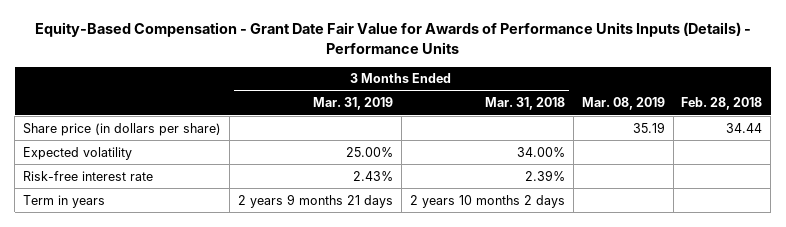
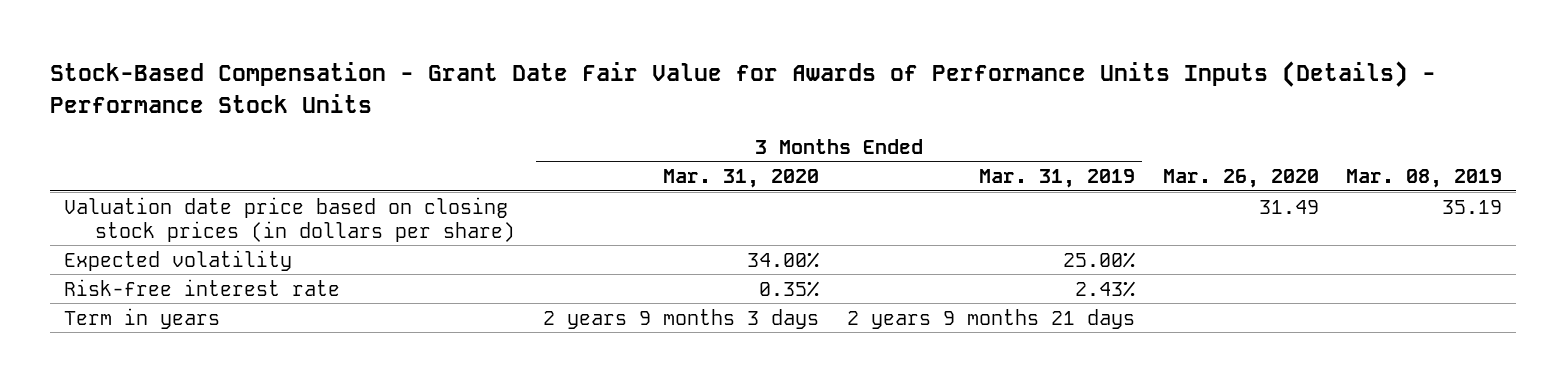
[34,22,751,55] Equity-Based Compensation - Grant Date Fair Value for Awards of Performance Units Inputs (Details) - Performance Units -> [50,61,1437,113] Stock-Based Compensation - Grant Date Fair Value for Awards of Performance Units Inputs (Details) - Performance Stock Units
[484,97,565,111] Mar. 31, 2018 -> none
[681,97,763,111] Feb. 28, 2018 -> none
none -> [662,169,819,189] Mar. 31, 2020
none -> [1162,169,1319,189] Mar. 26, 2020
[23,122,222,136] Share price (in dollars per share) -> [64,196,515,242] Valuation date price based on closing stock prices (in dollars per share)

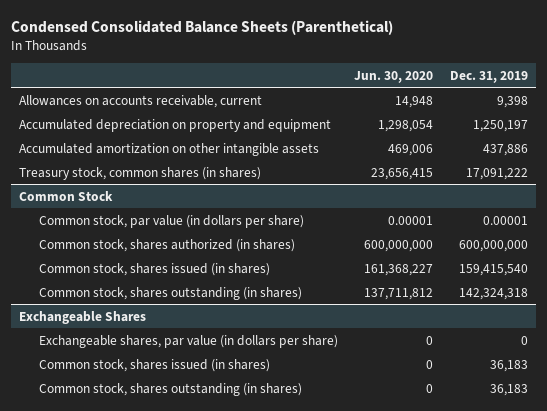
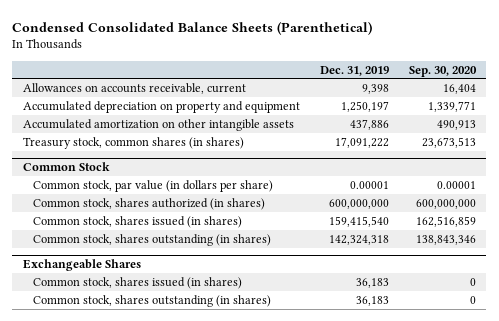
[354,70,434,83] Jun. 30, 2020 -> none
none -> [409,65,478,77] Sep. 30, 2020
[38,334,338,348] Exchangeable shares, par value (in dollars per share) -> none

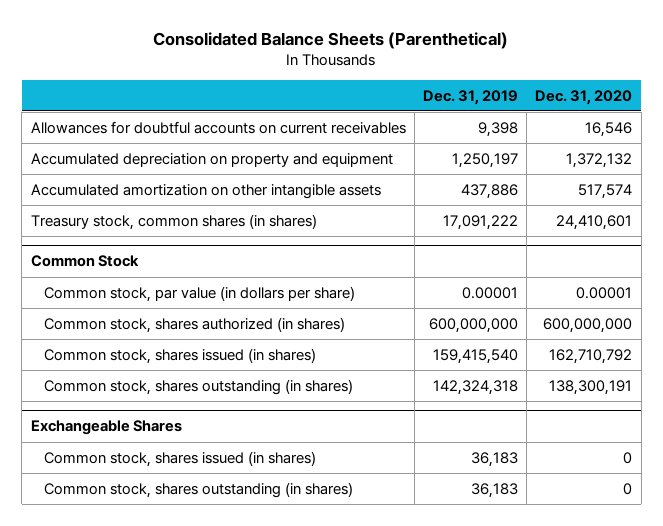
[12,20,373,35] Condensed Consolidated Balance Sheets (Parenthetical) -> [153,31,509,49] Consolidated Balance Sheets (Parenthetical)
[409,65,478,77] Sep. 30, 2020 -> none
none -> [535,89,633,105] Dec. 31, 2020
[22,82,246,94] Allowances on accounts receivable, current -> [30,120,406,134] Allowances for doubtful accounts on current receivables

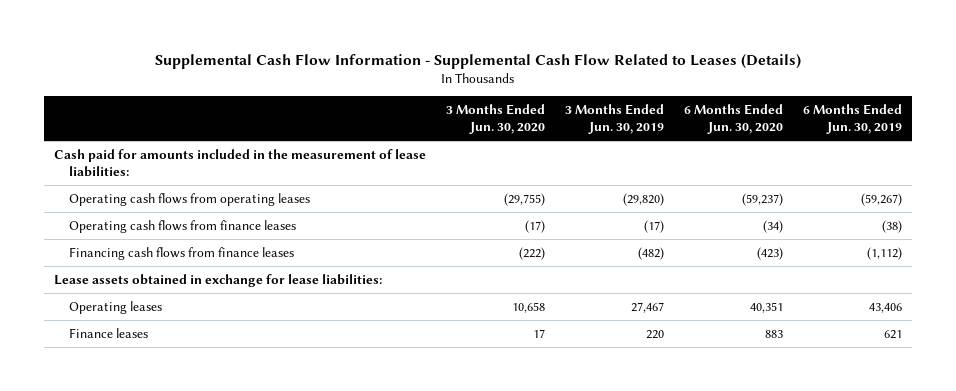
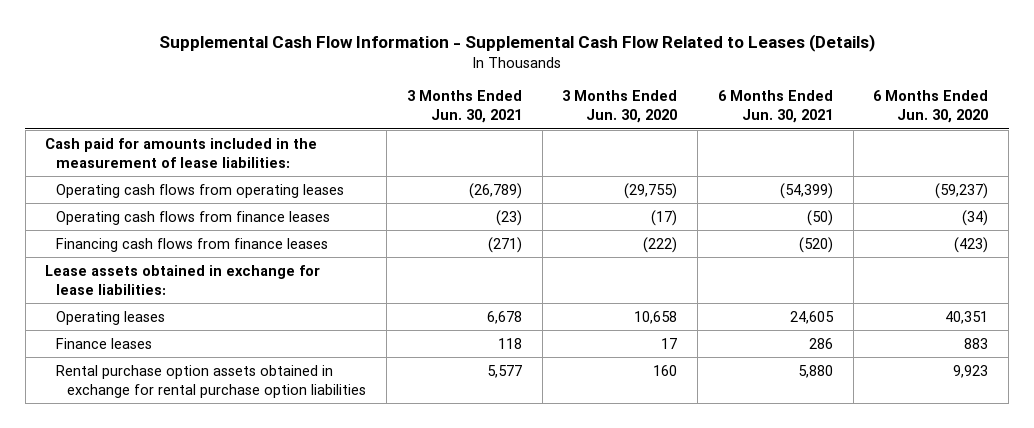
[564,104,664,135] 3 Months Ended Jun. 30, 2019 -> none
[803,104,903,135] 6 Months Ended Jun. 30, 2019 -> none
none -> [406,90,522,124] 3 Months Ended Jun. 30, 2021
none -> [717,90,833,124] 6 Months Ended Jun. 30, 2021
none -> [56,364,367,398] Rental purchase option assets obtained in exchange for rental purchase option liabilities

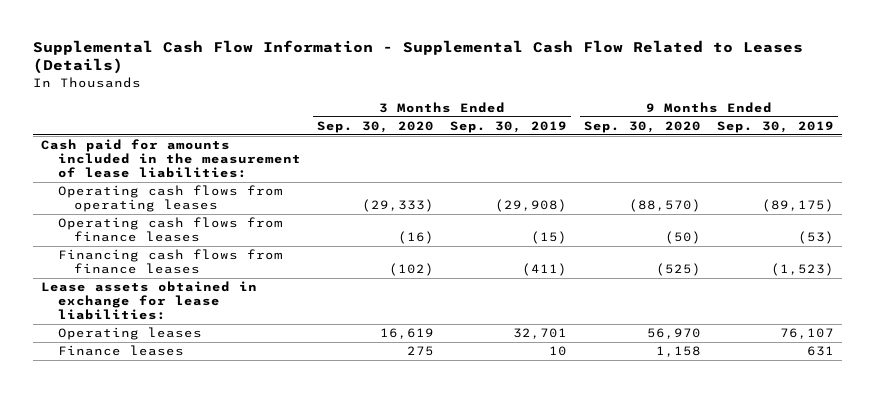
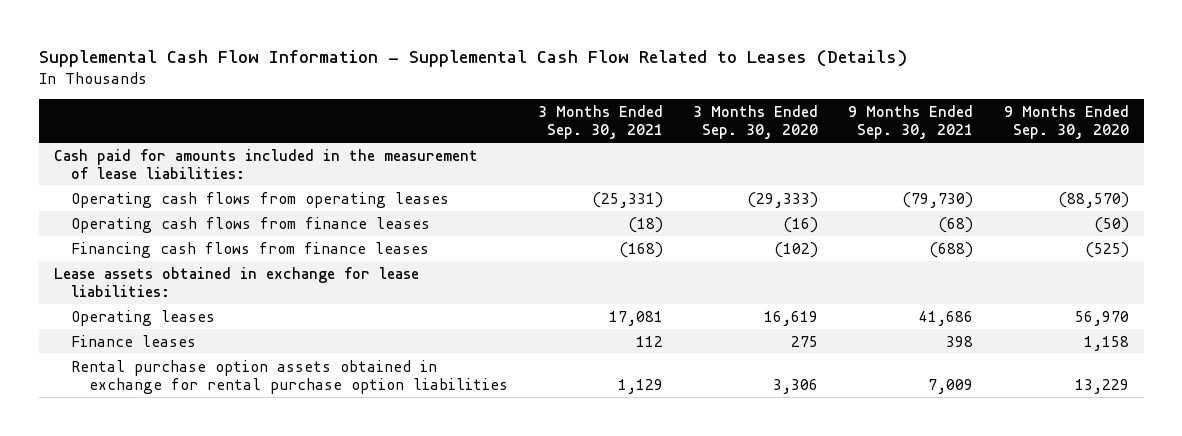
[450,121,568,134] Sep. 30, 2019 -> none
[716,121,834,134] Sep. 30, 2019 -> none
none -> [538,105,664,140] 3 Months Ended Sep. 30, 2021
none -> [848,105,974,140] 9 Months Ended Sep. 30, 2021
none -> [71,360,508,395] Rental purchase option assets obtained in exchange for rental purchase option liabilities

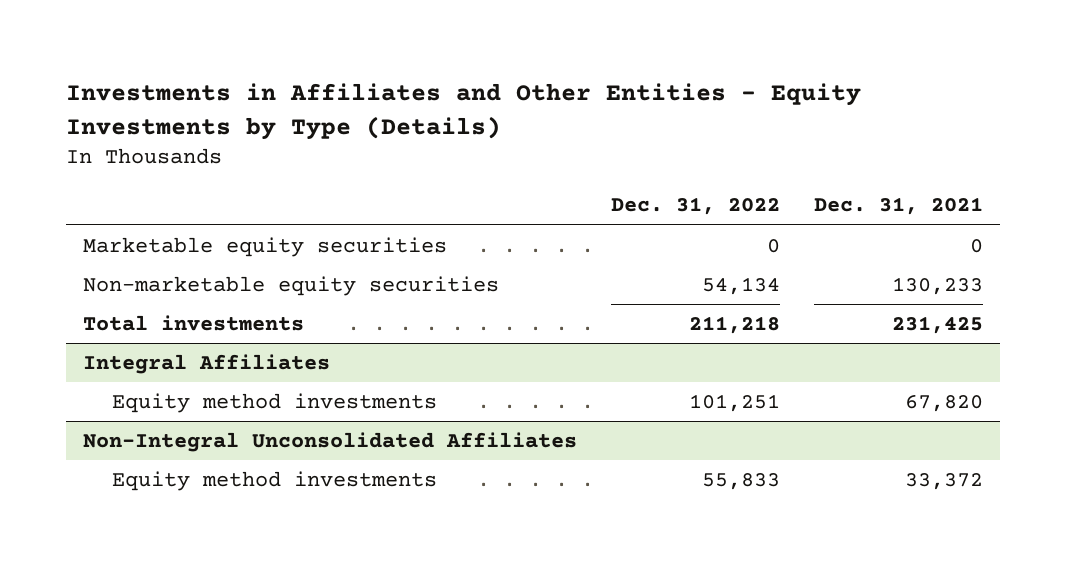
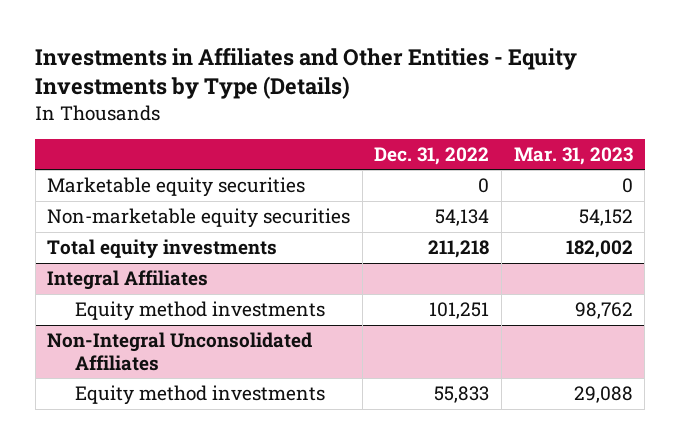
[813,197,983,216] Dec. 31, 2021 -> none
none -> [513,146,633,165] Mar. 31, 2023
[82,315,304,332] Total investments -> [47,239,278,260] Total equity investments

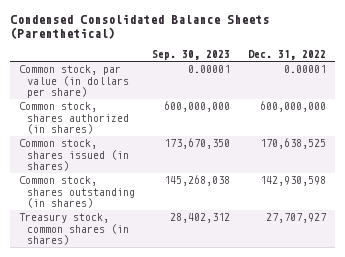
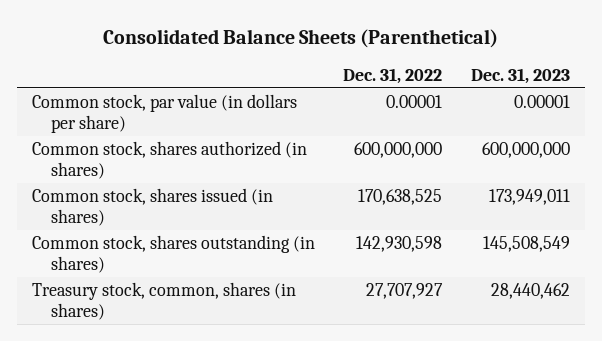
[10,14,270,40] Condensed Consolidated Balance Sheets (Parenthetical) -> [102,29,498,49] Consolidated Balance Sheets (Parenthetical)
[152,50,231,61] Sep. 30, 2023 -> none
none -> [471,67,571,84] Dec. 31, 2023
[18,213,129,246] Treasury stock, common shares (in shares) -> [31,282,296,321] Treasury stock, common, shares (in shares)

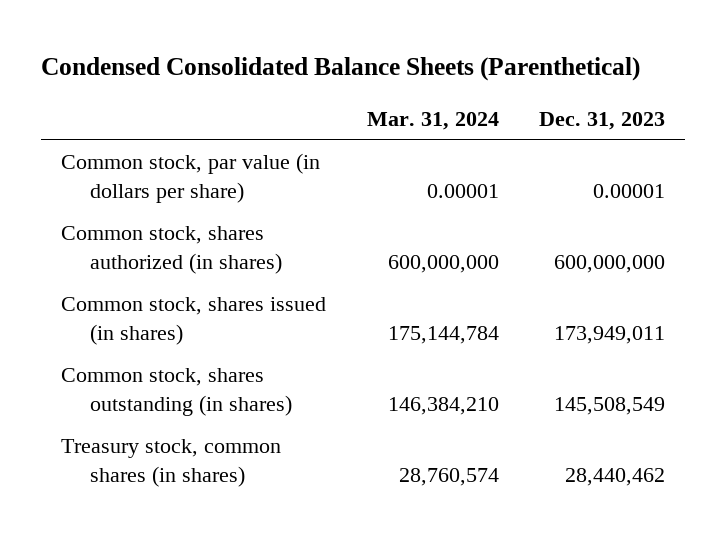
[102,29,498,49] Consolidated Balance Sheets (Parenthetical) -> [41,57,641,82] Condensed Consolidated Balance Sheets (Parenthetical)
[343,67,443,84] Dec. 31, 2022 -> none
none -> [366,111,499,130] Mar. 31, 2024
[31,282,296,321] Treasury stock, common, shares (in shares) -> [61,439,282,487] Treasury stock, common shares (in shares)

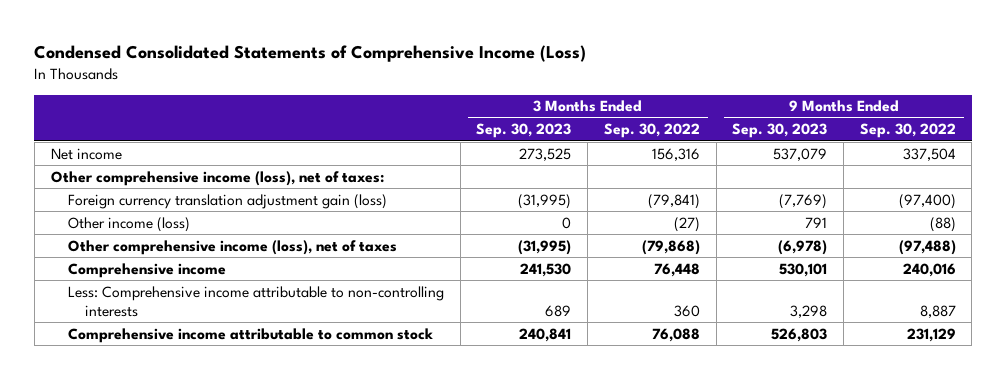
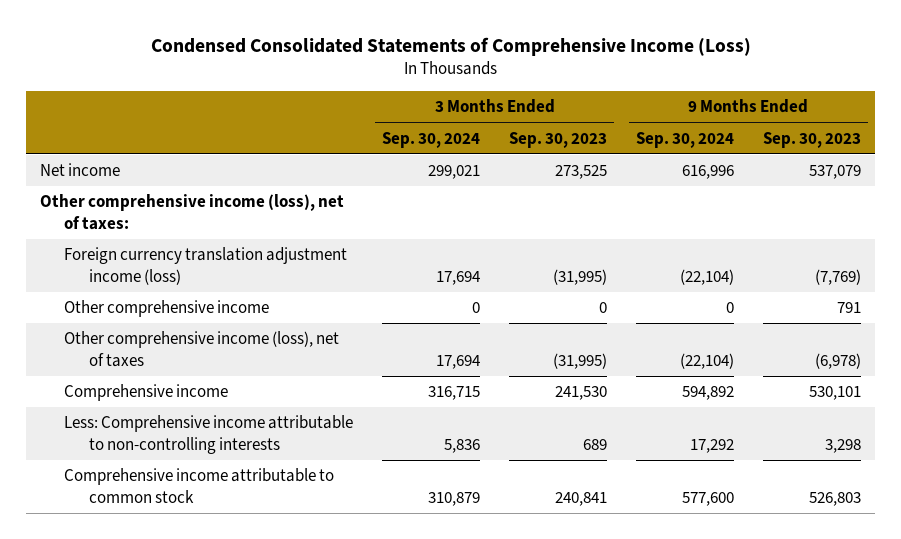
[603,123,700,139] Sep. 30, 2022 -> none
[859,123,956,139] Sep. 30, 2022 -> none
none -> [382,131,481,148] Sep. 30, 2024
none -> [635,131,734,148] Sep. 30, 2024
[67,193,387,209] Foreign currency translation adjustment gain (loss) -> [64,247,348,285] Foreign currency translation adjustment income (loss)
[67,216,190,232] Other income (loss) -> [64,300,270,318] Other comprehensive income

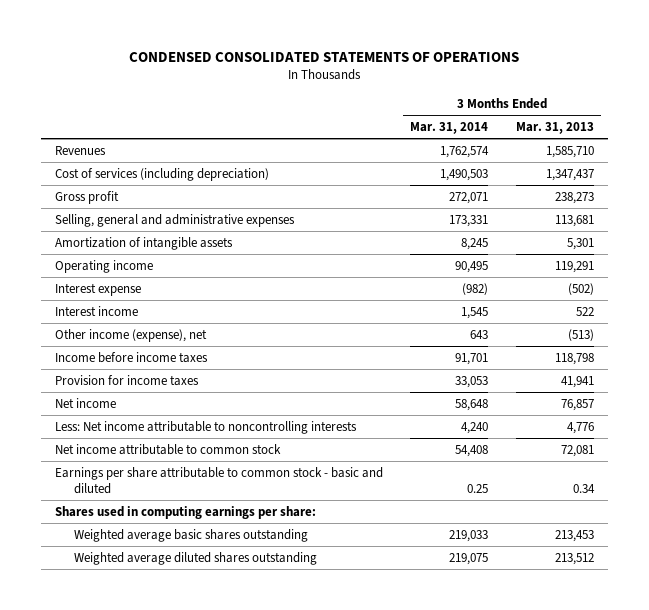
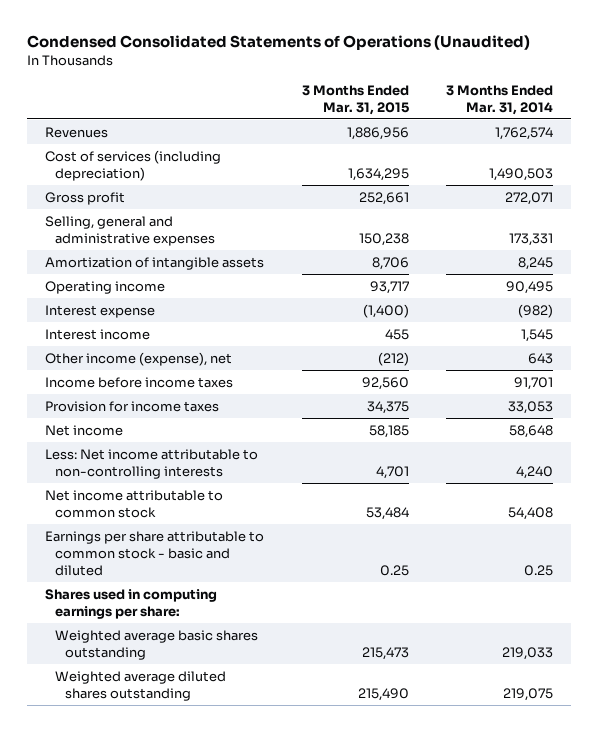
[129,51,520,62] CONDENSED CONSOLIDATED STATEMENTS OF OPERATIONS -> [26,35,530,51] Condensed Consolidated Statements of Operations (Unaudited)
[515,122,594,135] Mar. 31, 2013 -> none
none -> [301,84,409,115] 3 Months Ended Mar. 31, 2015
[54,420,357,434] Less: Net income attributable to noncontrolling interests -> [45,448,259,479] Less: Net income attributable to non-controlling interests

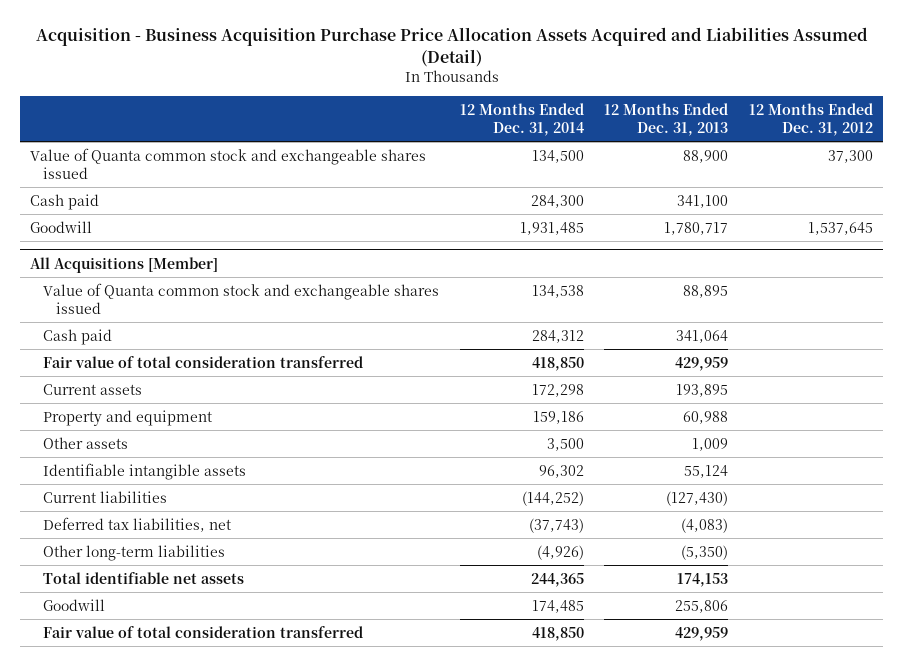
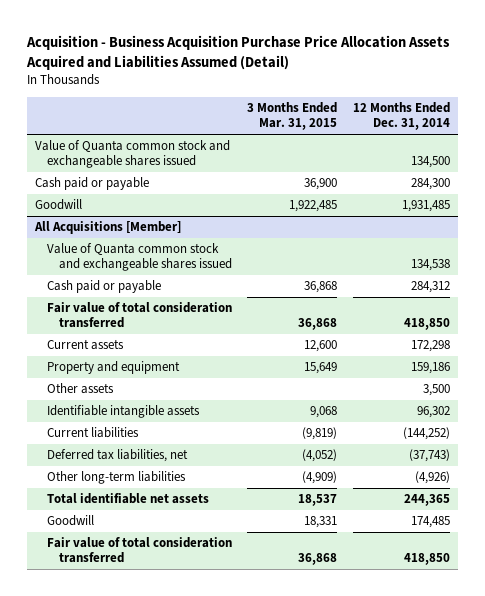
[604,102,729,136] 12 Months Ended Dec. 31, 2013 -> none
[749,102,874,136] 12 Months Ended Dec. 31, 2012 -> none
none -> [247,102,338,131] 3 Months Ended Mar. 31, 2015
[30,193,100,210] Cash paid -> [35,177,150,191] Cash paid or payable
[43,328,113,345] Cash paid -> [47,280,162,294] Cash paid or payable

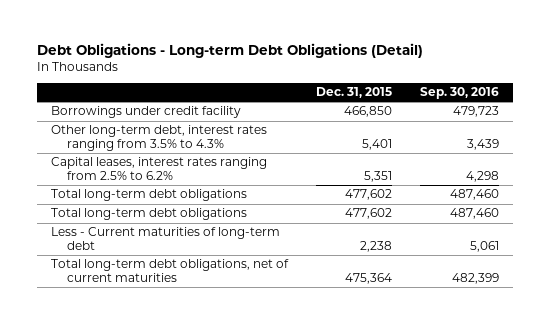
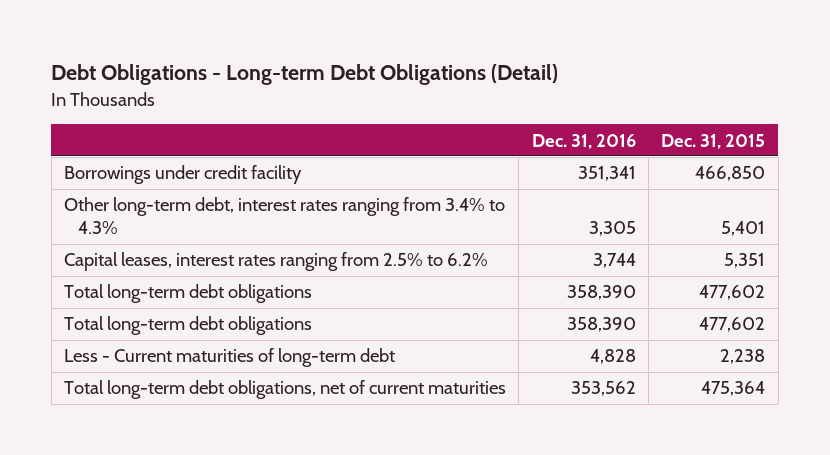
[419,87,499,100] Sep. 30, 2016 -> none
none -> [531,133,636,149] Dec. 31, 2016
[50,125,267,152] Other long-term debt, interest rates ranging from 3.5% to 4.3% -> [64,197,506,235] Other long-term debt, interest rates ranging from 3.4% to 4.3%

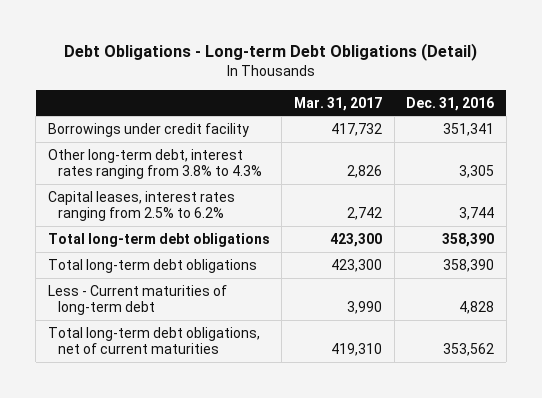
[661,133,766,149] Dec. 31, 2015 -> none
none -> [294,96,383,111] Mar. 31, 2017
[64,197,506,235] Other long-term debt, interest rates ranging from 3.4% to 4.3% -> [47,148,262,180] Other long-term debt, interest rates ranging from 3.8% to 4.3%

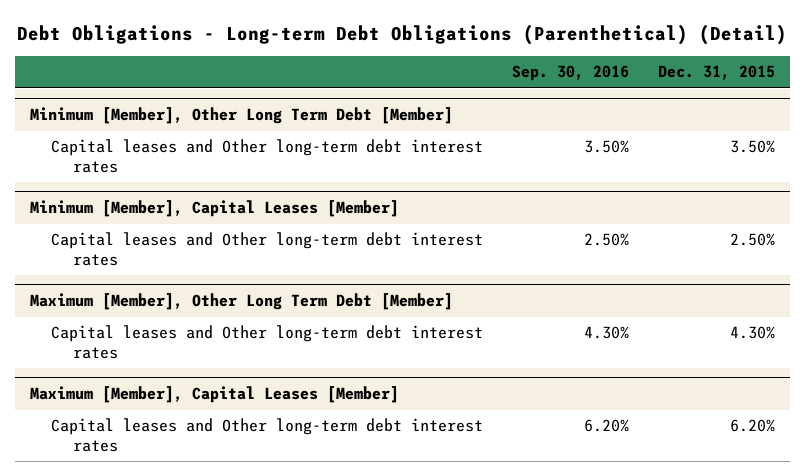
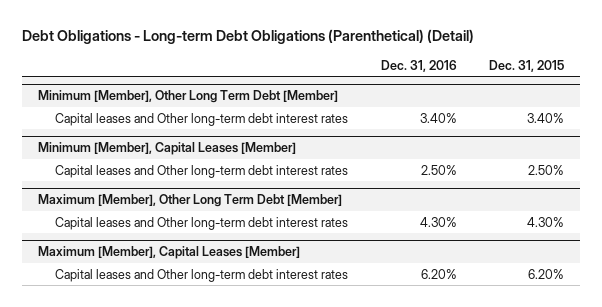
[512,65,630,82] Sep. 30, 2016 -> none
none -> [380,59,457,72] Dec. 31, 2016
[730,140,776,154] 3.50% -> [527,112,565,123] 3.40%

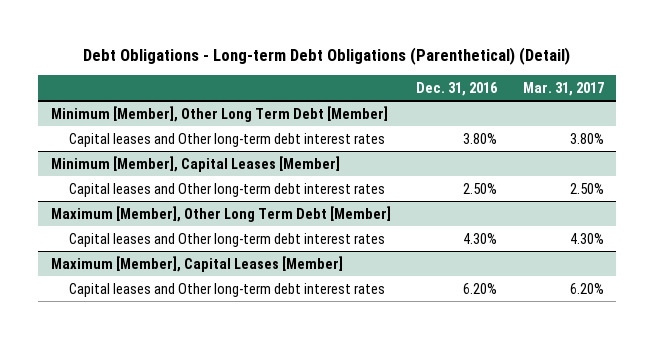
[489,59,565,72] Dec. 31, 2015 -> none
none -> [522,81,604,96] Mar. 31, 2017
[419,112,457,123] 3.40% -> [463,132,498,144] 3.80%

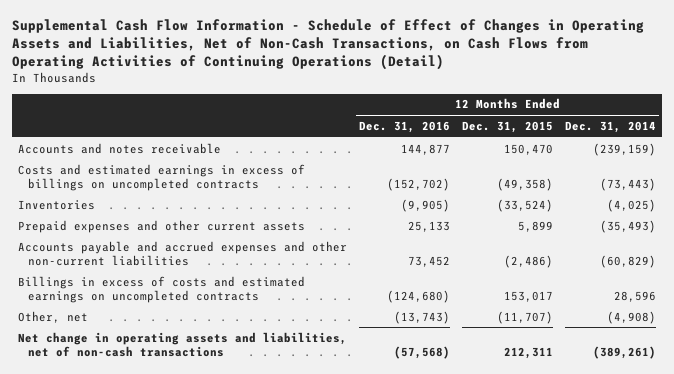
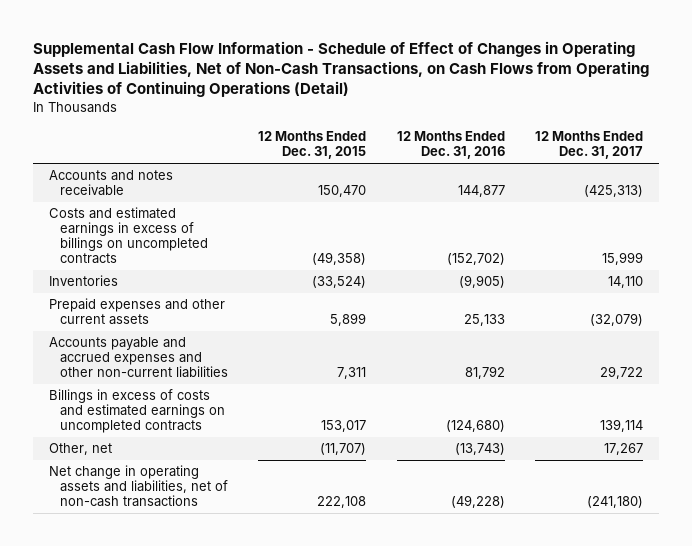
[564,120,656,133] Dec. 31, 2014 -> none
none -> [535,131,644,160] 12 Months Ended Dec. 31, 2017
[408,255,451,267] 73,452 -> [464,366,505,380] 81,792
[504,254,554,268] (2,486) -> [337,367,367,380] 7,311
[394,345,451,359] (57,568) -> [450,495,505,509] (49,228)
[504,346,554,359] 212,311 -> [317,496,367,509] 222,108

